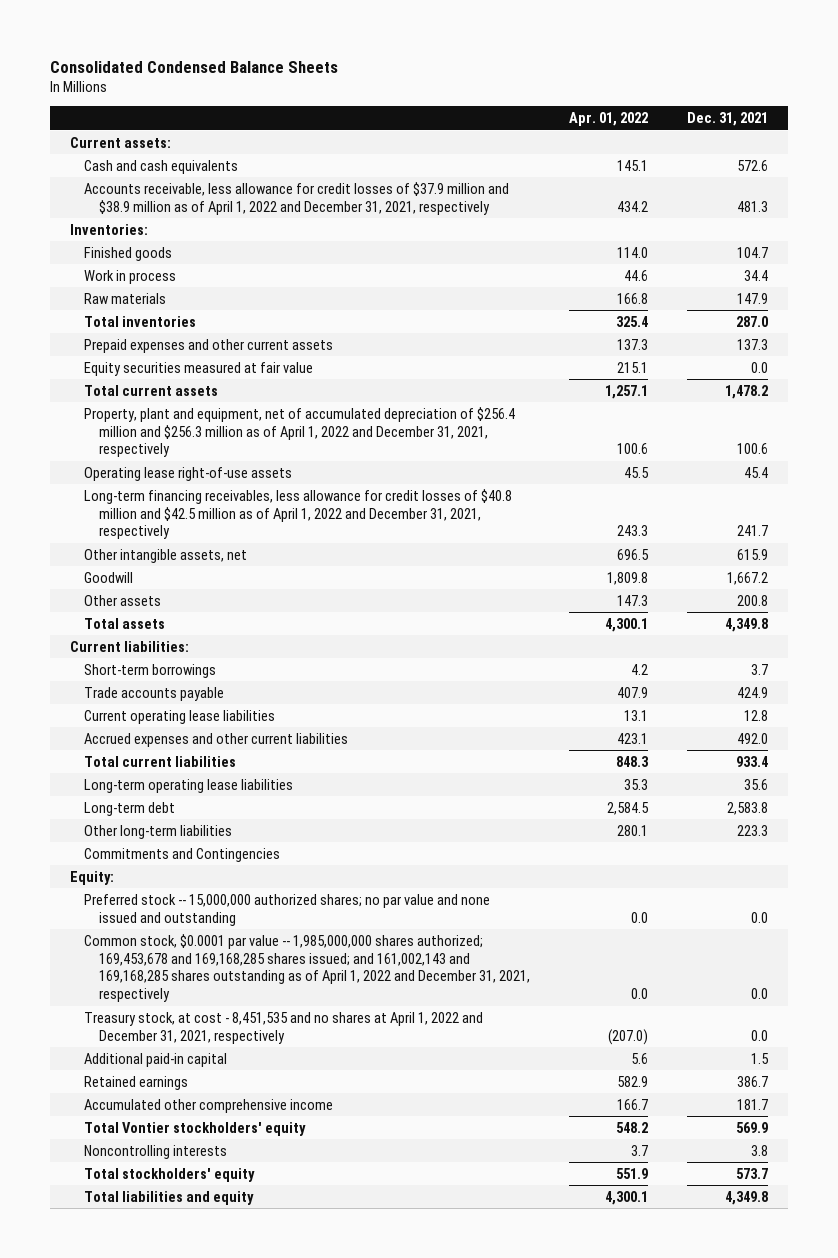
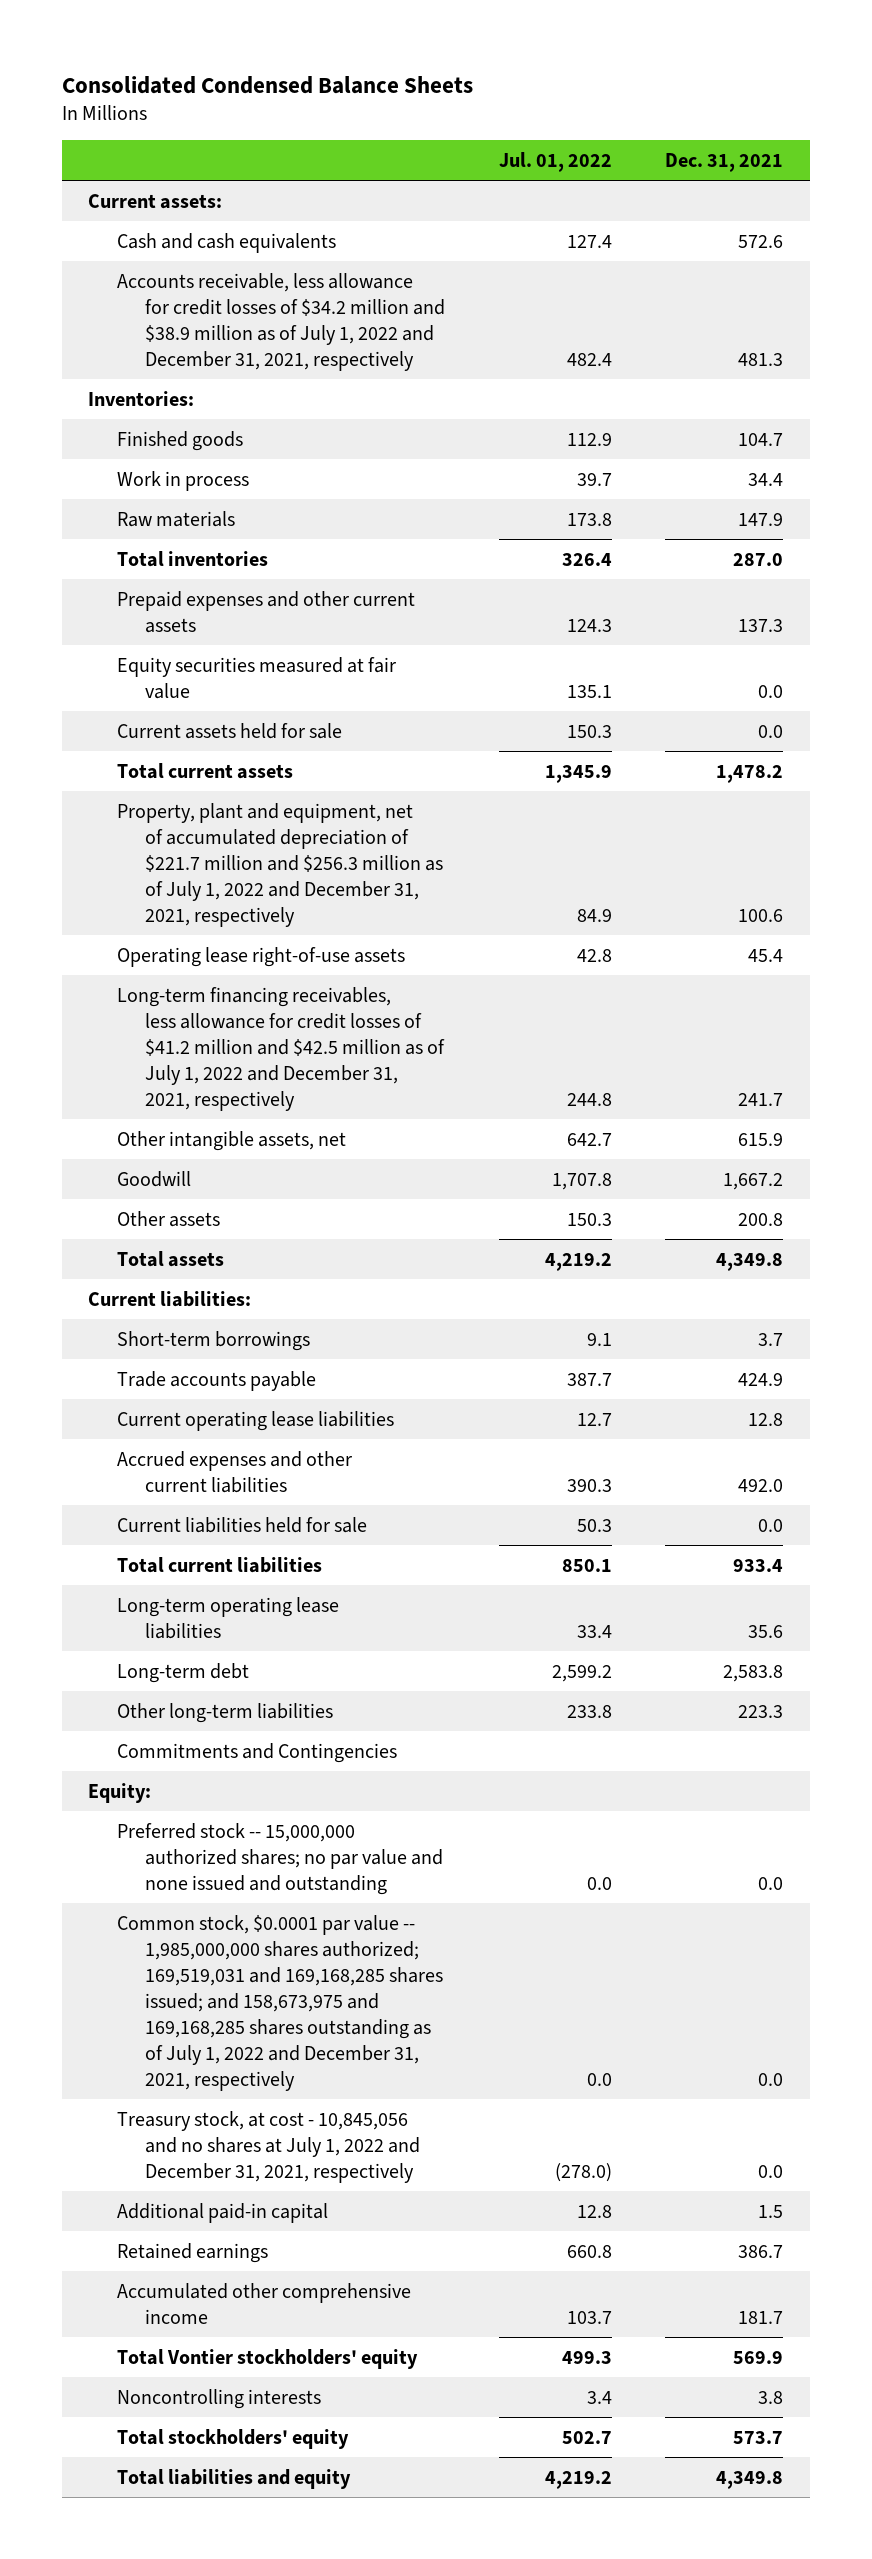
[569,112,649,127] Apr. 01, 2022 -> none
none -> [498,151,612,172] Jul. 01, 2022
[84,181,510,215] Accounts receivable, less allowance for credit losses of $37.9 million and $38.9 million as of April 1, 2022 and December 31, 2021, respectively -> [116,272,446,371] Accounts receivable, less allowance for credit losses of $34.2 million and $38.9 million as of July 1, 2022 and December 31, 2021, respectively
none -> [116,722,342,739] Current assets held for sale
[84,406,516,458] Property, plant and equipment, net of accumulated depreciation of $256.4 million and $256.3 million as of April 1, 2022 and December 31, 2021, respectively -> [116,802,444,927] Property, plant and equipment, net of accumulated depreciation of $221.7 million and $256.3 million as of July 1, 2022 and December 31, 2021, respectively
[84,488,513,540] Long-term financing receivables, less allowance for credit losses of $40.8 million and $42.5 million as of April 1, 2022 and December 31, 2021, respectively -> [116,986,446,1111] Long-term financing receivables, less allowance for credit losses of $41.2 million and $42.5 million as of July 1, 2022 and December 31, 2021, respectively
none -> [116,1516,367,1533] Current liabilities held for sale
[84,933,530,1003] Common stock, $0.0001 par value -- 1,985,000,000 shares authorized; 169,453,678 and 169,168,285 shares issued; and 161,002,143 and 169,168,285 shares outstanding as of April 1, 2022 and December 31, 2021, respectively -> [116,1914,444,2091] Common stock, $0.0001 par value -- 1,985,000,000 shares authorized; 169,519,031 and 169,168,285 shares issued; and 158,673,975 and 169,168,285 shares outstanding as of July 1, 2022 and December 31, 2021, respectively
[84,1011,484,1044] Treasury stock, at cost - 8,451,535 and no shares at April 1, 2022 and December 31, 2021, respectively -> [116,2110,421,2183] Treasury stock, at cost - 10,845,056 and no shares at July 1, 2022 and December 31, 2021, respectively

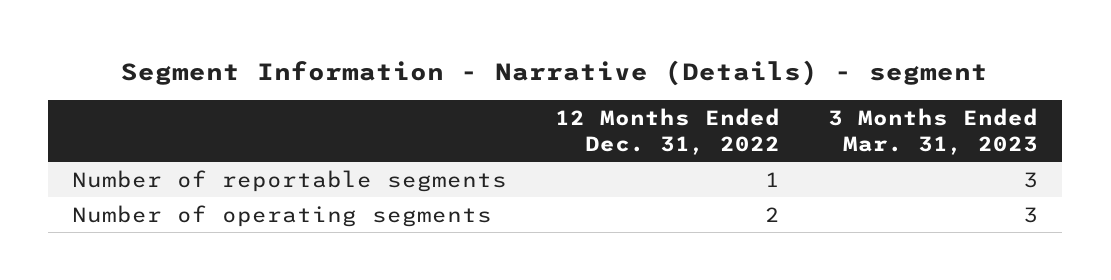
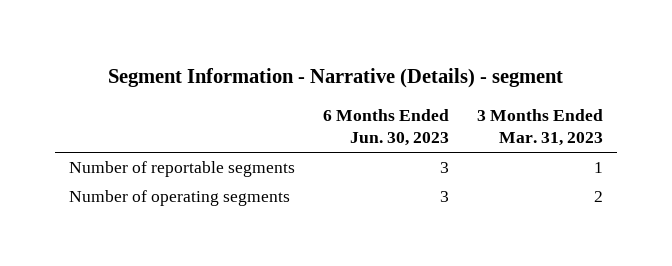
[555,107,781,155] 12 Months Ended Dec. 31, 2022 -> none
none -> [323,108,450,147] 6 Months Ended Jun. 30, 2023
[1023,171,1039,188] 3 -> [593,162,603,174] 1
[1023,206,1039,223] 3 -> [593,191,603,203] 2

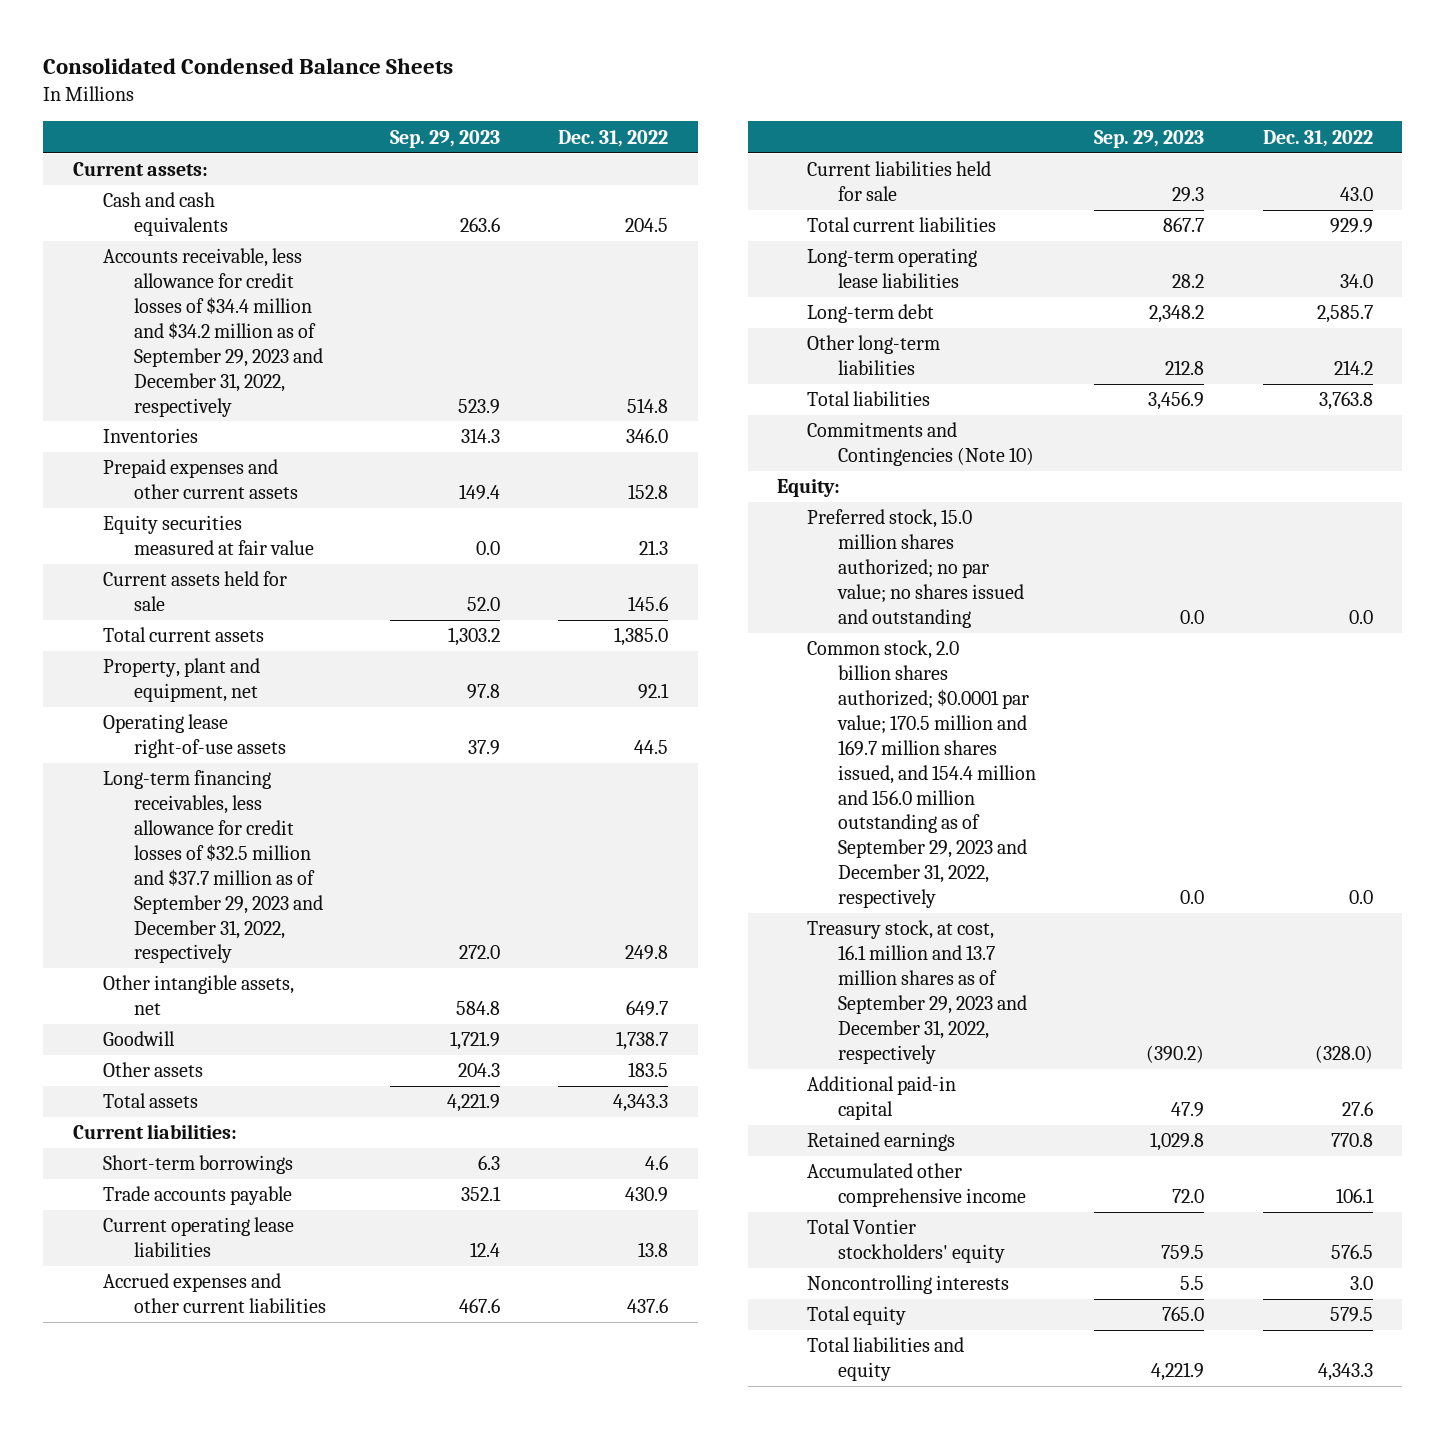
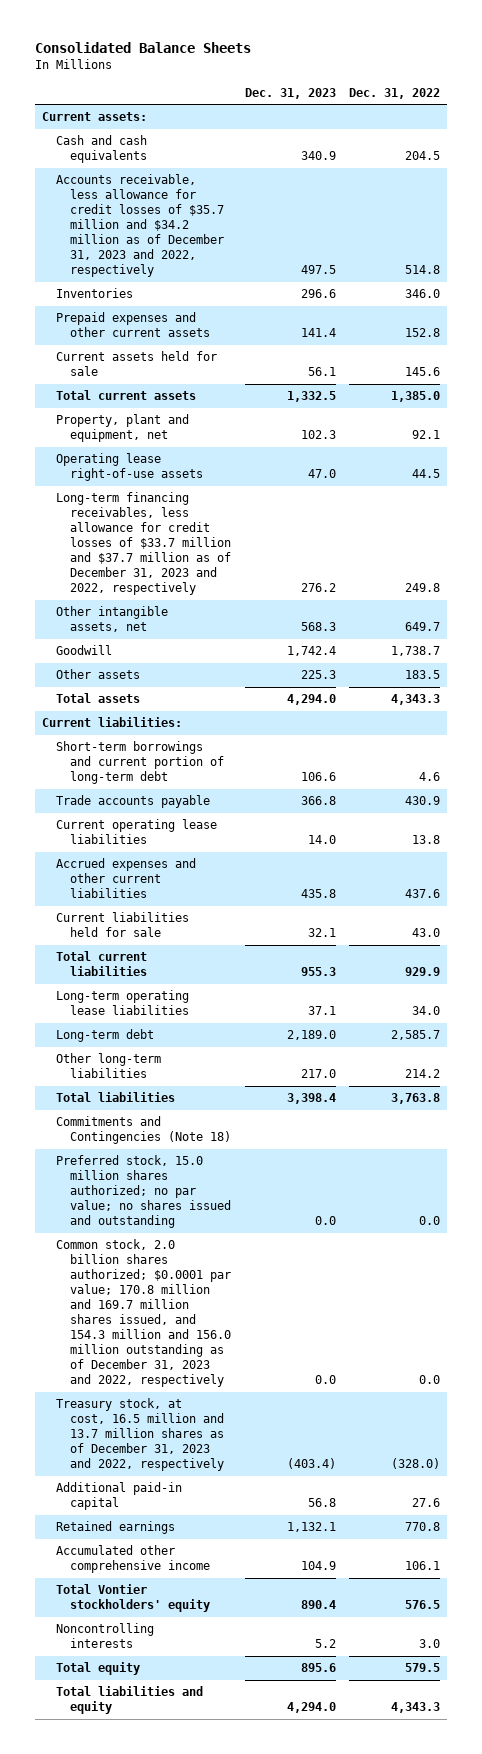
[43,58,454,75] Consolidated Condensed Balance Sheets -> [34,42,251,54] Consolidated Balance Sheets
[390,129,501,148] Sep. 29, 2023 -> none
none -> [244,87,336,99] Dec. 31, 2023
[103,248,323,417] Accounts receivable, less allowance for credit losses of $34.4 million and $34.2 million as of September 29, 2023 and December 31, 2022, respectively -> [56,174,225,278] Accounts receivable, less allowance for credit losses of $35.7 million and $34.2 million as of December 31, 2023 and 2022, respectively
[103,515,314,556] Equity securities measured at fair value -> none
[103,770,323,964] Long-term financing receivables, less allowance for credit losses of $32.5 million and $37.7 million as of September 29, 2023 and December 31, 2022, respectively -> [56,492,232,596] Long-term financing receivables, less allowance for credit losses of $33.7 million and $37.7 million as of December 31, 2023 and 2022, respectively
[103,1155,294,1175] Short-term borrowings -> none
none -> [56,741,225,785] Short-term borrowings and current portion of long-term debt
[776,479,840,498] Equity: -> none
[807,422,1034,467] Commitments and Contingencies (Note 10) -> [56,1116,232,1145] Commitments and Contingencies (Note 18)
[807,640,1036,909] Common stock, 2.0 billion shares authorized; $0.0001 par value; 170.5 million and 169.7 million shares issued, and 154.4 million and 156.0 million outstanding as of September 29, 2023 and December 31, 2022, respectively -> [56,1239,232,1388] Common stock, 2.0 billion shares authorized; $0.0001 par value; 170.8 million and 169.7 million shares issued, and 154.3 million and 156.0 million outstanding as of December 31, 2023 and 2022, respectively
[807,920,1027,1064] Treasury stock, at cost, 16.1 million and 13.7 million shares as of September 29, 2023 and December 31, 2022, respectively -> [56,1398,225,1472] Treasury stock, at cost, 16.5 million and 13.7 million shares as of December 31, 2023 and 2022, respectively

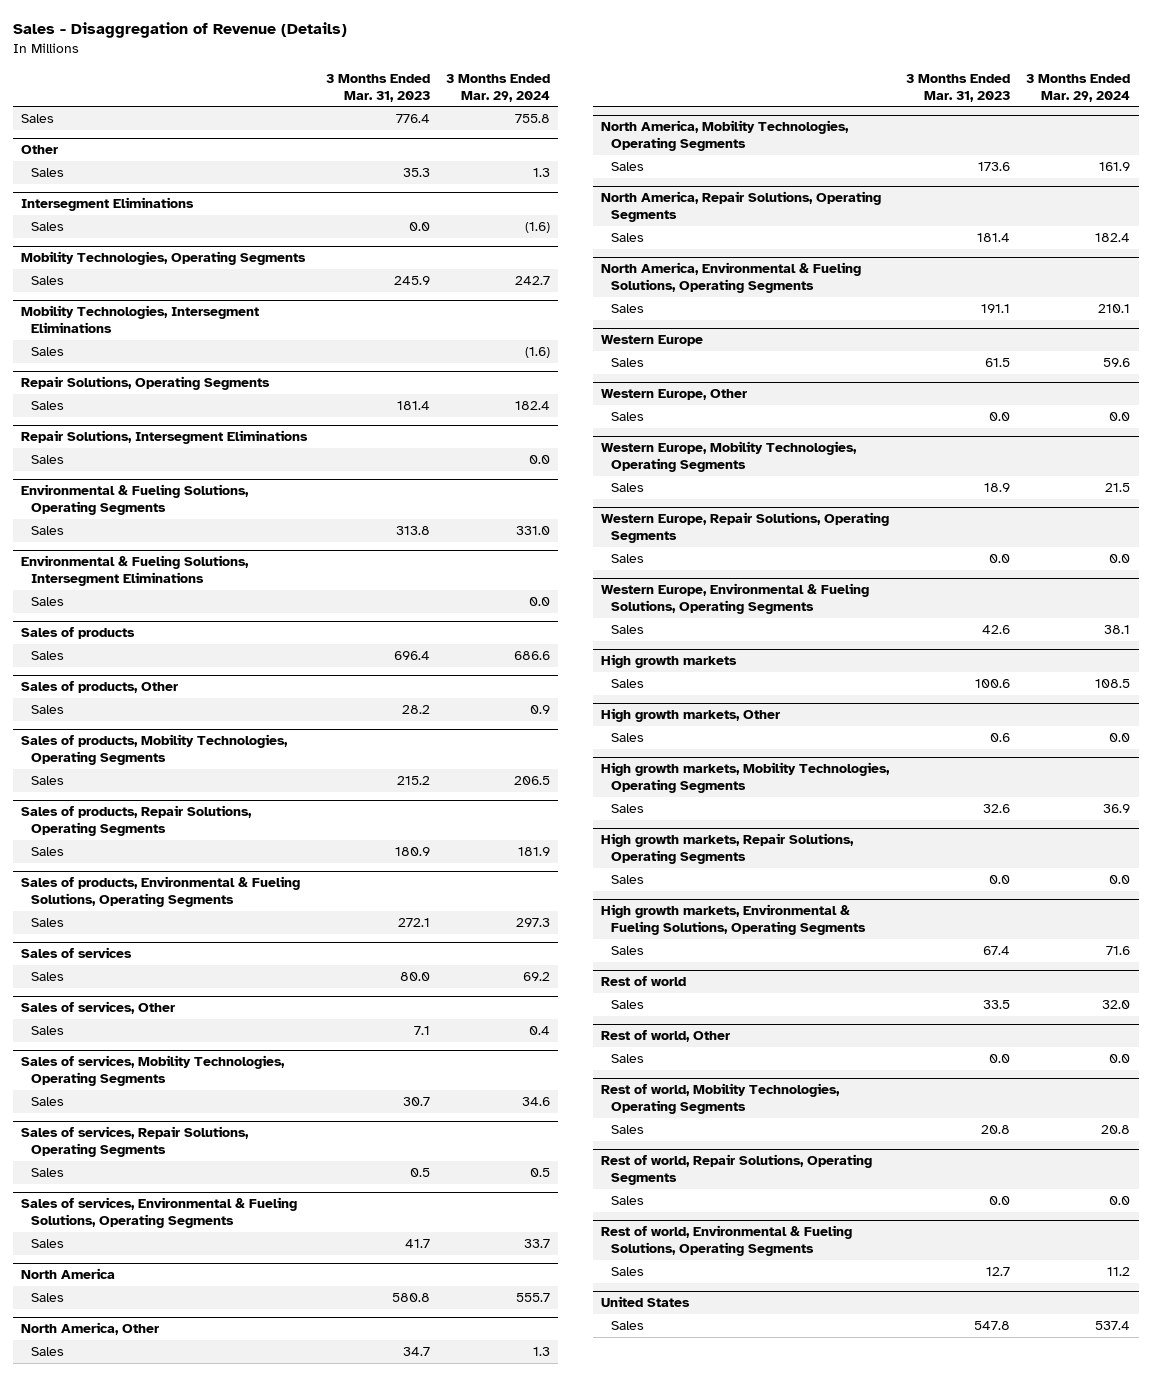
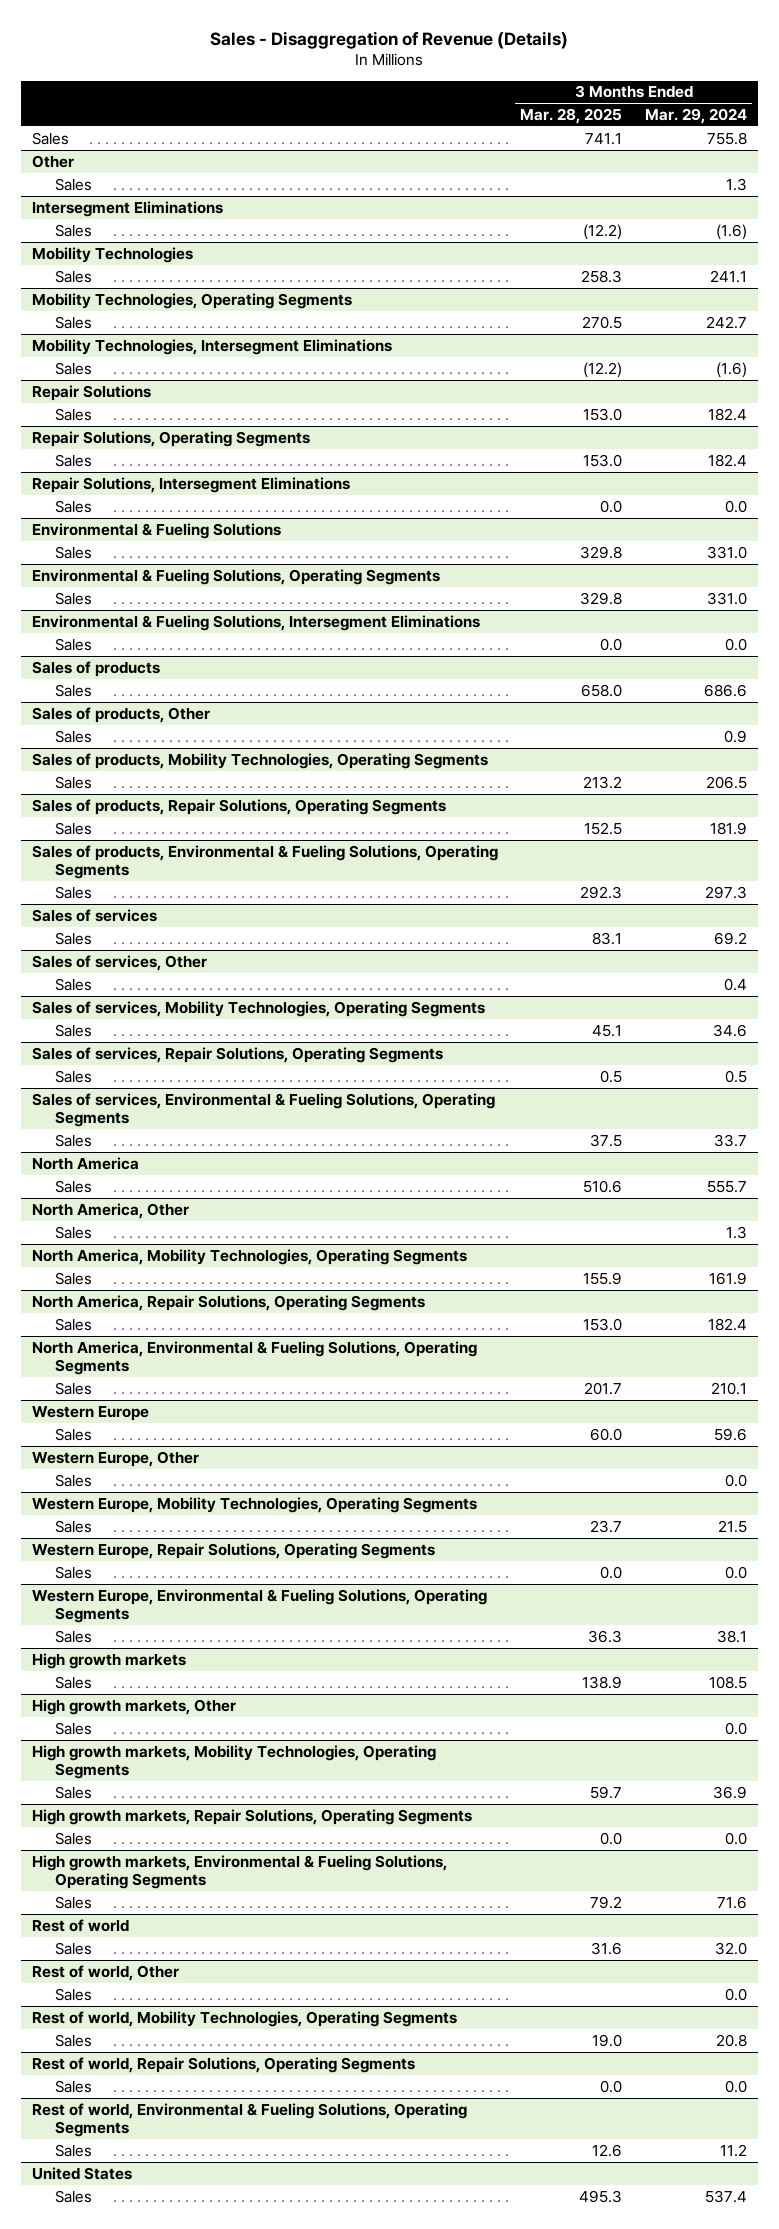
[325,74,430,102] 3 Months Ended Mar. 31, 2023 -> none
none -> [520,108,623,125] Mar. 28, 2025
none -> [32,246,194,263] Mobility Technologies
none -> [54,269,92,283] Sales
none -> [32,384,152,401] Repair Solutions
none -> [54,407,92,421] Sales
none -> [32,522,282,539] Environmental & Fueling Solutions
none -> [54,545,92,559] Sales

